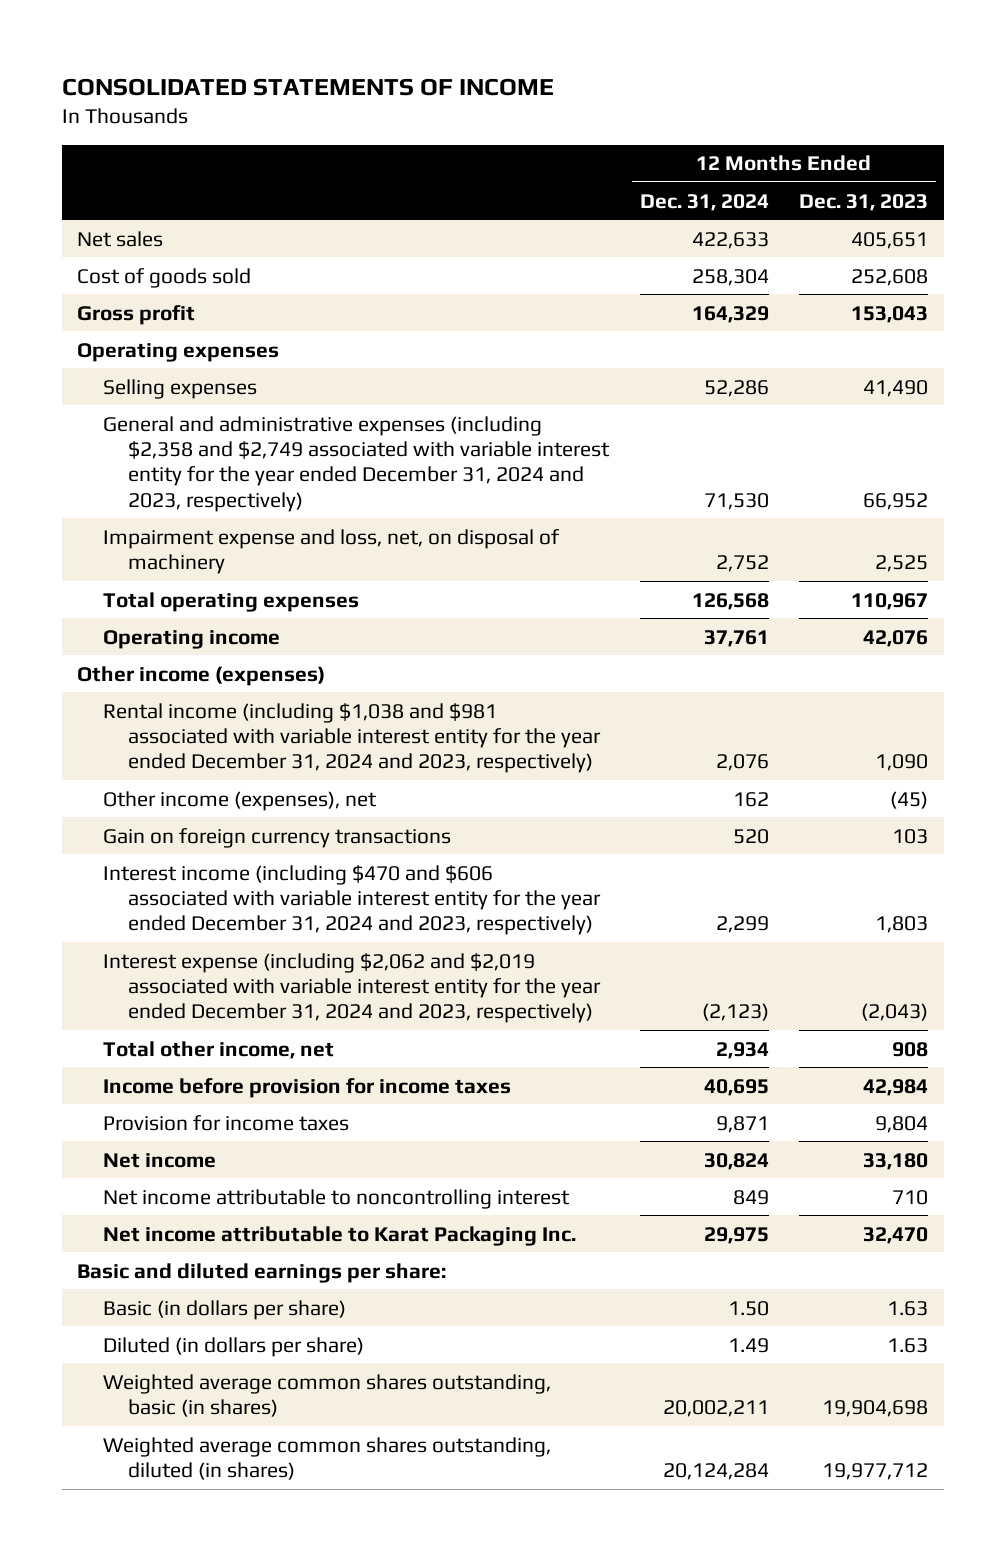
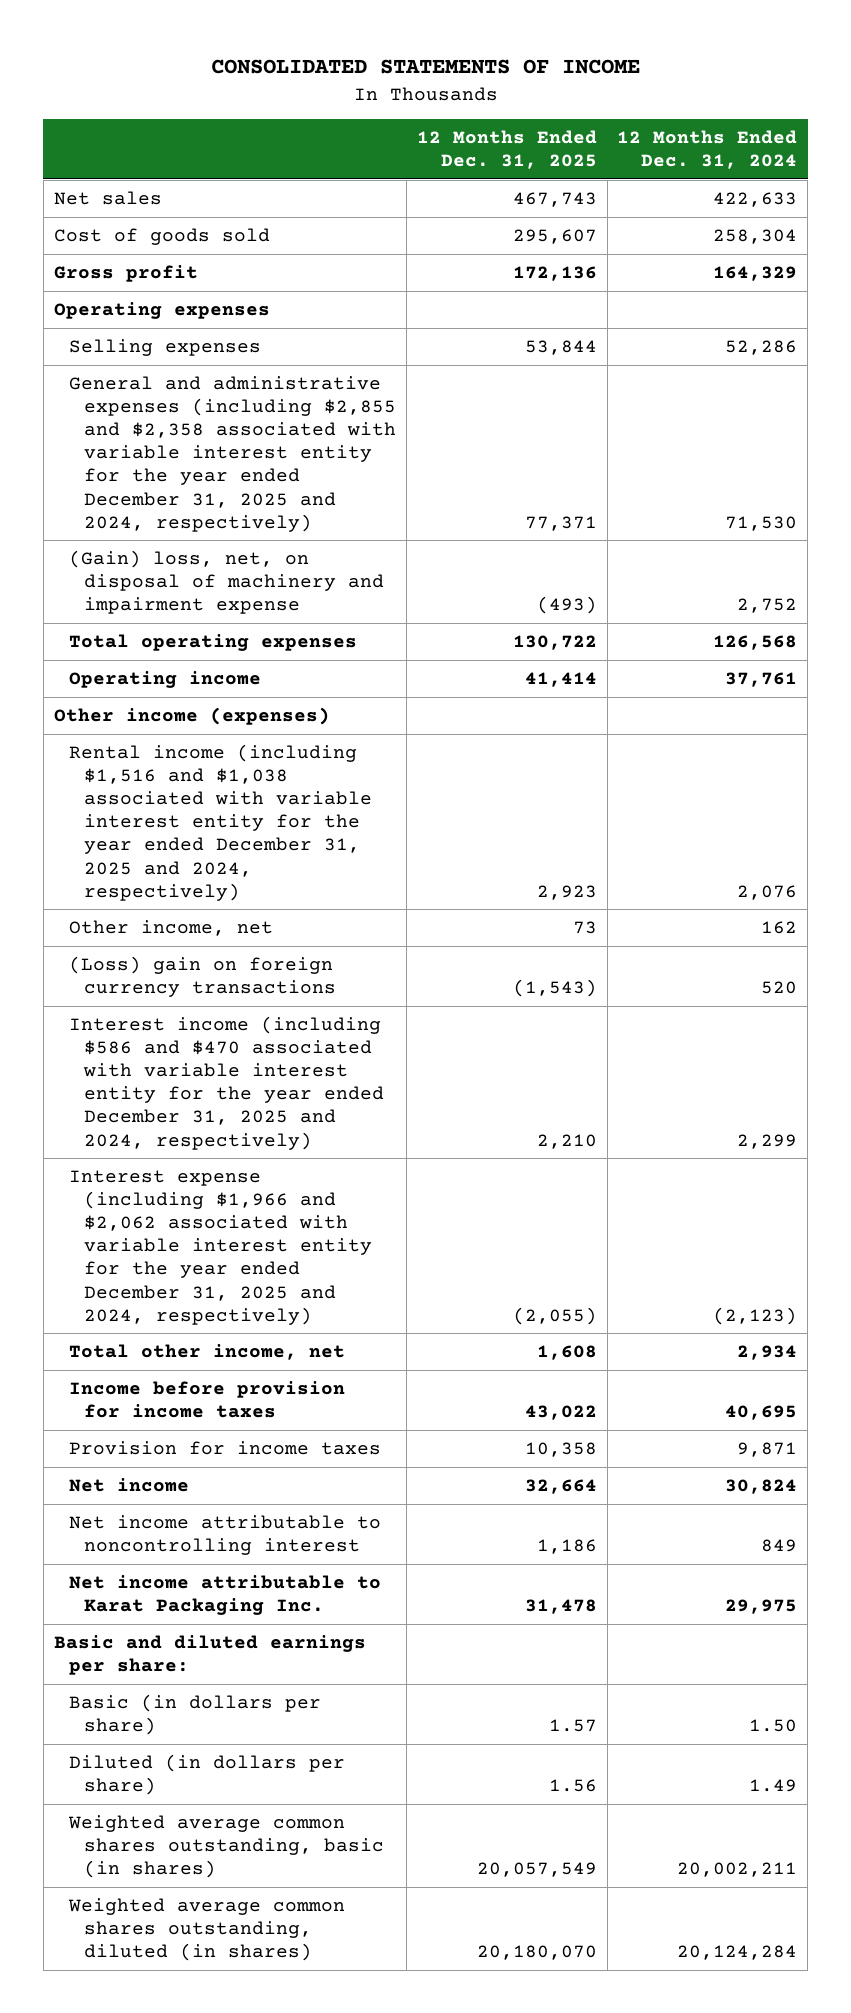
[799,193,929,211] Dec. 31, 2023 -> none
none -> [416,130,597,170] 12 Months Ended Dec. 31, 2025
[102,415,611,512] General and administrative expenses (including $2,358 and $2,749 associated with variable interest entity for the year ended December 31, 2024 and 2023, respectively) -> [68,375,397,532] General and administrative expenses (including $2,855 and $2,358 associated with variable interest entity for the year ended December 31, 2025 and 2024, respectively)
[102,528,560,574] Impairment expense and loss, net, on disposal of machinery -> [68,549,385,615] (Gain) loss, net, on disposal of machinery and impairment expense
[102,702,602,774] Rental income (including $1,038 and $981 associated with variable interest entity for the year ended December 31, 2024 and 2023, respectively) -> [68,743,373,901] Rental income (including $1,516 and $1,038 associated with variable interest entity for the year ended December 31, 2025 and 2024, respectively)
[102,790,377,811] Other income (expenses), net -> [68,919,273,936] Other income, net
[102,827,451,848] Gain on foreign currency transactions -> [68,955,337,998] (Loss) gain on foreign currency transactions
[102,864,602,936] Interest income (including $470 and $606 associated with variable interest entity for the year ended December 31, 2024 and 2023, respectively) -> [68,1015,385,1150] Interest income (including $586 and $470 associated with variable interest entity for the year ended December 31, 2025 and 2024, respectively)
[102,952,602,1024] Interest expense (including $2,062 and $2,019 associated with variable interest entity for the year ended December 31, 2024 and 2023, respectively) -> [68,1169,373,1325] Interest expense (including $1,966 and $2,062 associated with variable interest entity for the year ended December 31, 2025 and 2024, respectively)

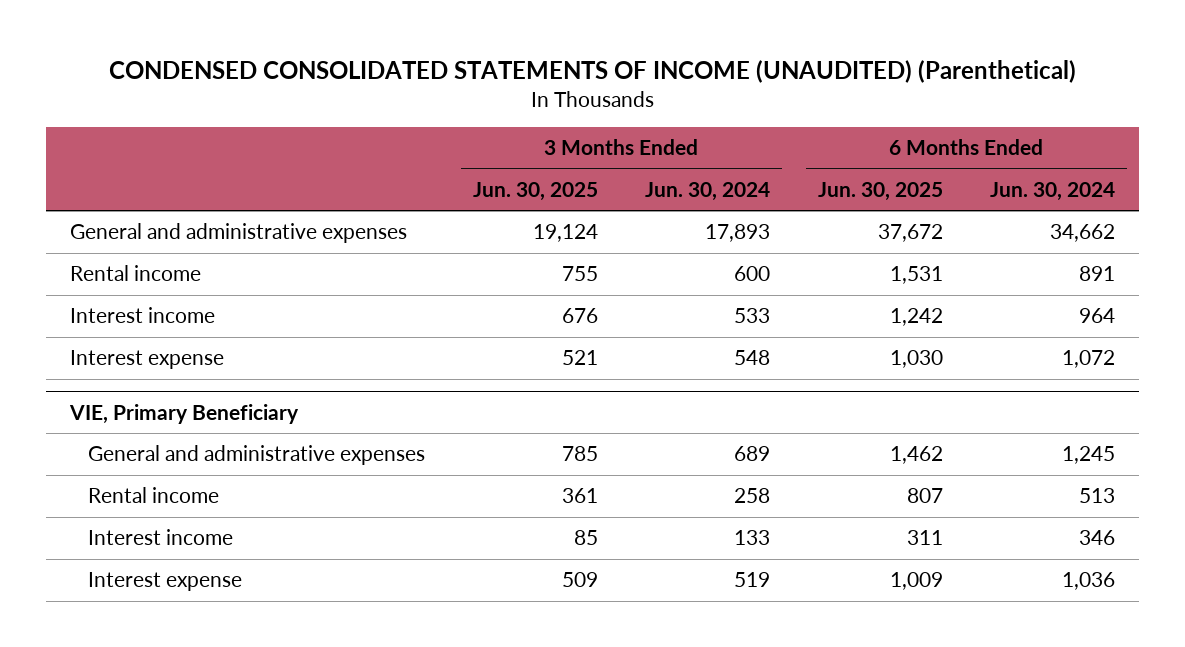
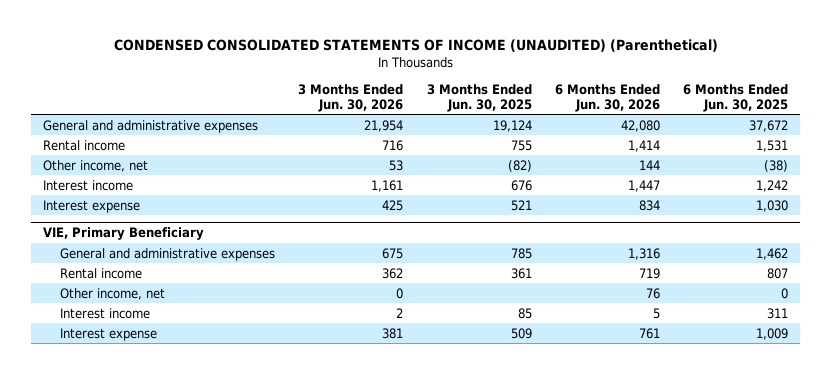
[645,181,771,201] Jun. 30, 2024 -> none
[990,181,1116,201] Jun. 30, 2024 -> none
none -> [298,84,404,112] 3 Months Ended Jun. 30, 2026
none -> [555,84,661,112] 6 Months Ended Jun. 30, 2026
none -> [42,159,148,172] Other income, net
none -> [60,287,166,300] Other income, net

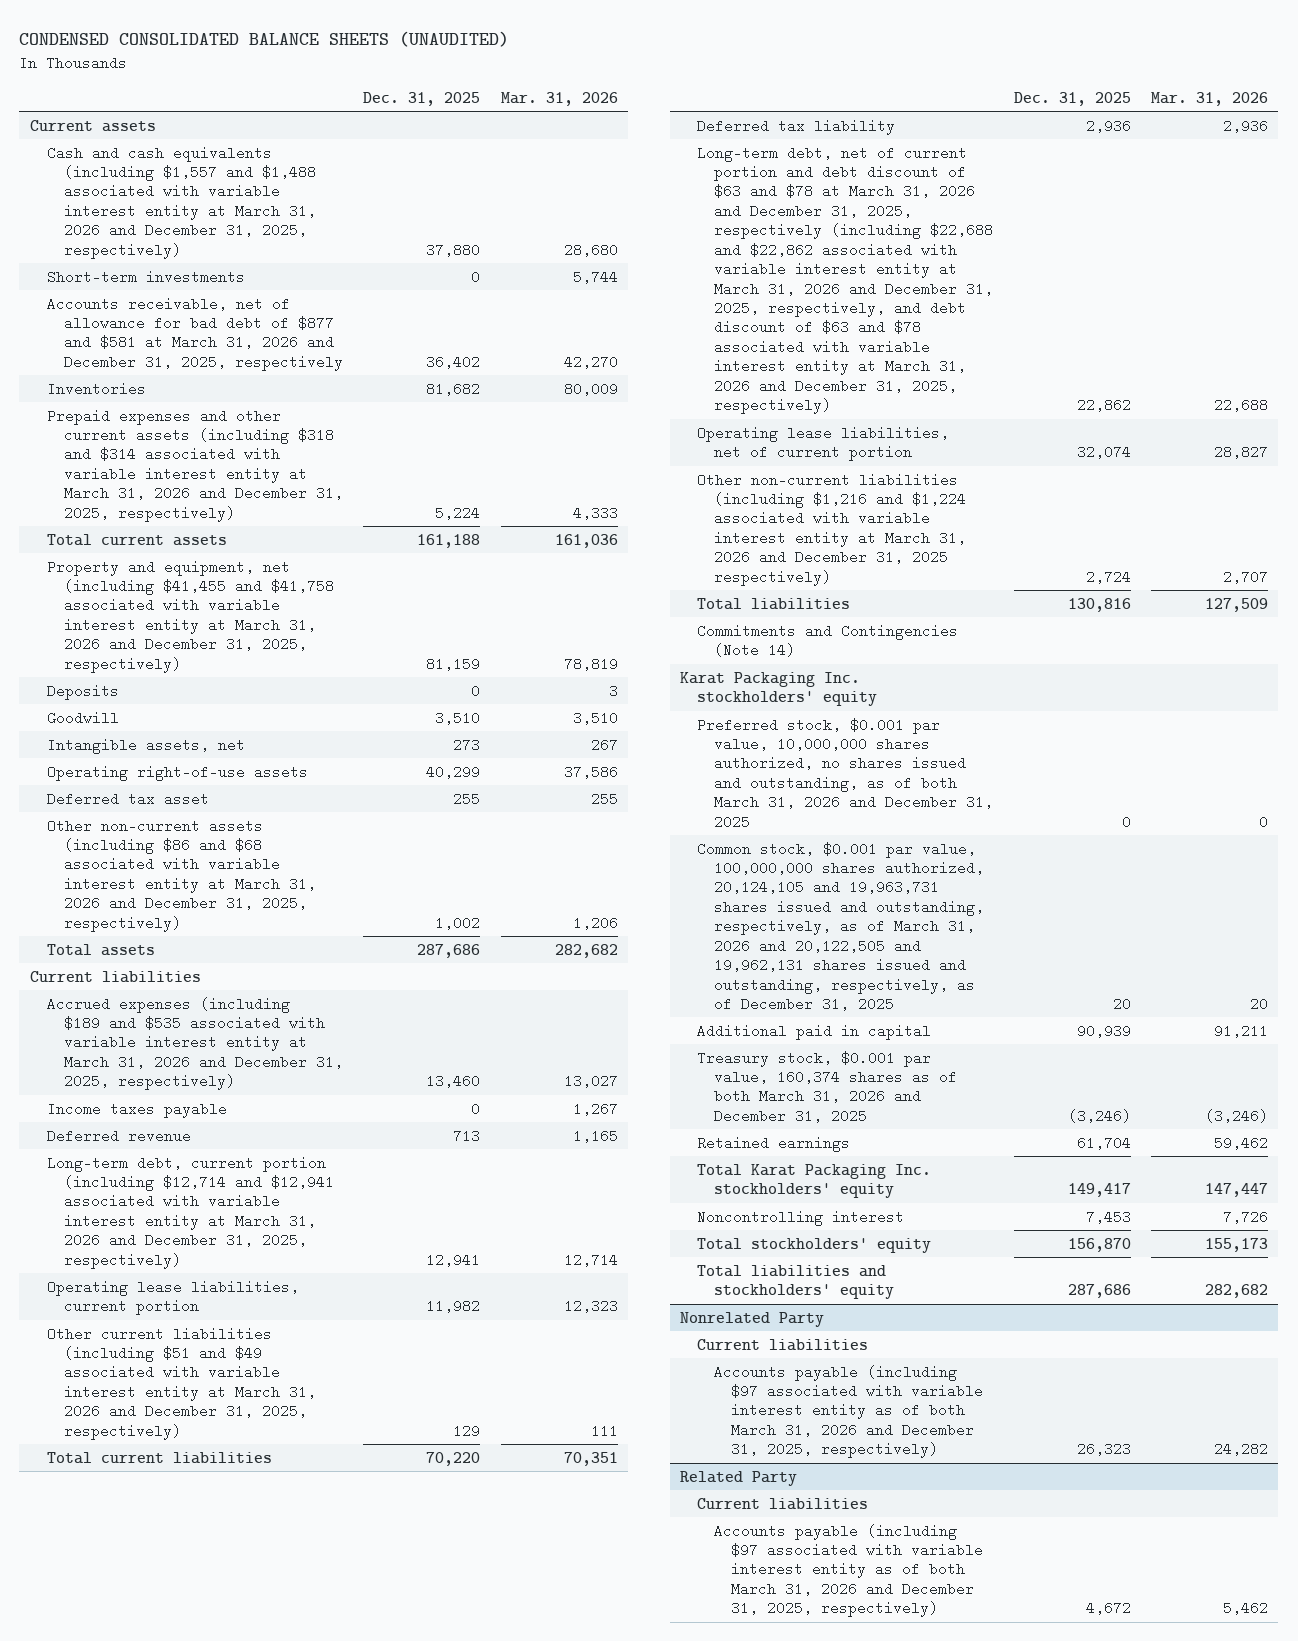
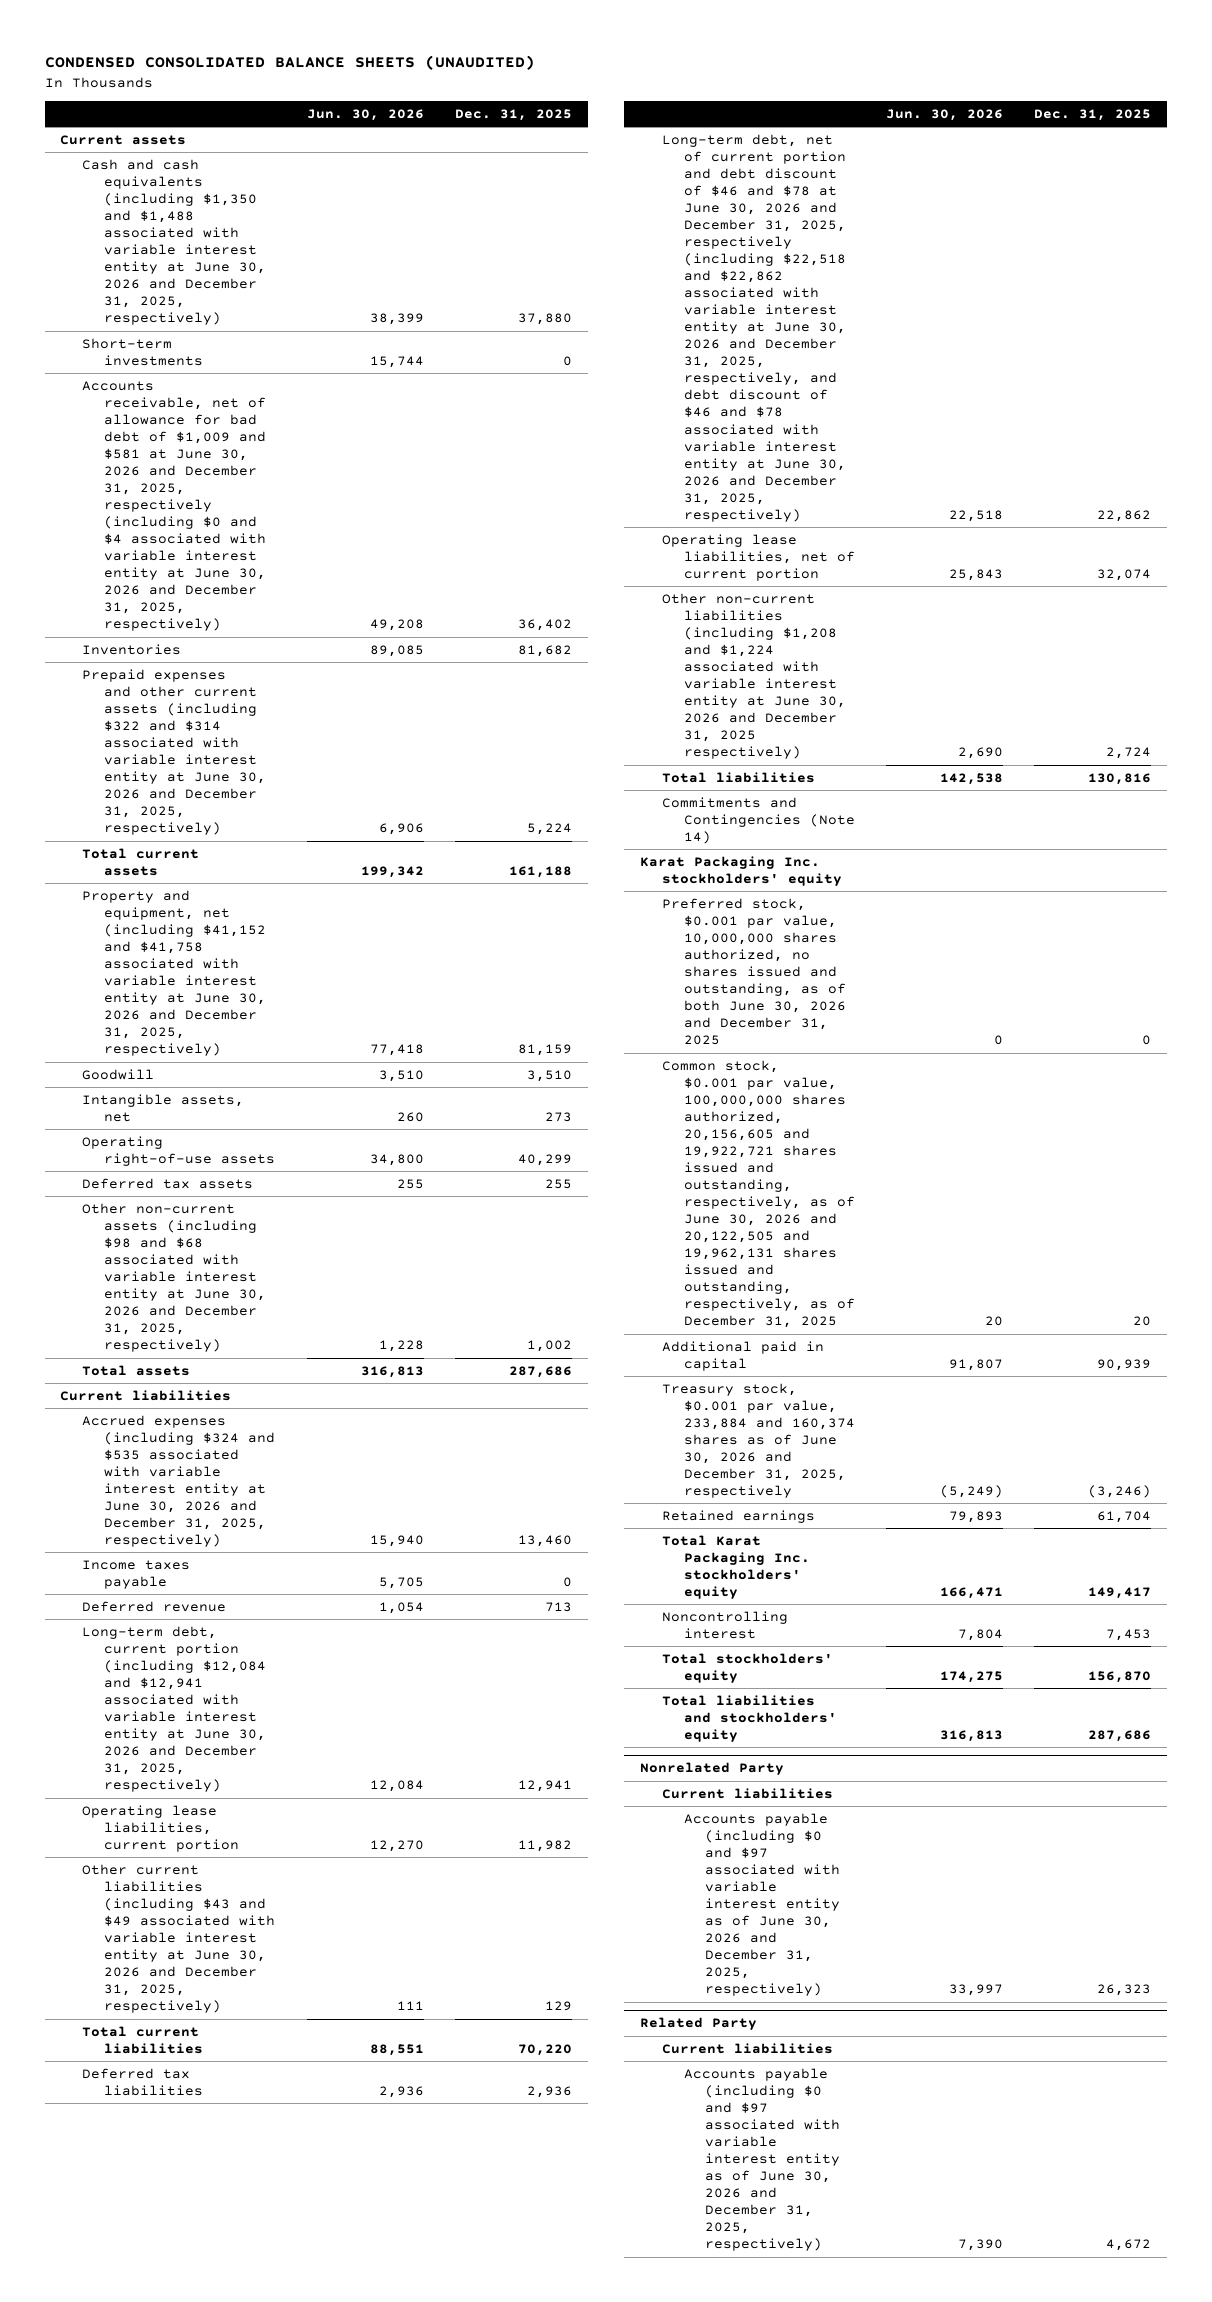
[500,91,618,106] Mar. 31, 2026 -> none
none -> [306,109,424,122] Jun. 30, 2026
[46,145,317,259] Cash and cash equivalents (including $1,557 and $1,488 associated with variable interest entity at March 31, 2026 and December 31, 2025, respectively) -> [82,158,267,326] Cash and cash equivalents (including $1,350 and $1,488 associated with variable interest entity at June 30, 2026 and December 31, 2025, respectively)
[46,296,344,371] Accounts receivable, net of allowance for bad debt of $877 and $581 at March 31, 2026 and December 31, 2025, respectively -> [82,380,267,632] Accounts receivable, net of allowance for bad debt of $1,009 and $581 at June 30, 2026 and December 31, 2025, respectively (including $0 and $4 associated with variable interest entity at June 30, 2026 and December 31, 2025, respectively)
[46,408,344,522] Prepaid expenses and other current assets (including $318 and $314 associated with variable interest entity at March 31, 2026 and December 31, 2025, respectively) -> [82,668,267,836] Prepaid expenses and other current assets (including $322 and $314 associated with variable interest entity at June 30, 2026 and December 31, 2025, respectively)
[46,683,119,700] Deposits -> none
[46,559,335,673] Property and equipment, net (including $41,455 and $41,758 associated with variable interest entity at March 31, 2026 and December 31, 2025, respectively) -> [82,889,267,1057] Property and equipment, net (including $41,152 and $41,758 associated with variable interest entity at June 30, 2026 and December 31, 2025, respectively)
[46,791,209,806] Deferred tax asset -> [82,1177,254,1189] Deferred tax assets
[46,818,317,932] Other non-current assets (including $86 and $68 associated with variable interest entity at March 31, 2026 and December 31, 2025, respectively) -> [82,1202,267,1353] Other non-current assets (including $98 and $68 associated with variable interest entity at June 30, 2026 and December 31, 2025, respectively)
[46,996,344,1091] Accrued expenses (including $189 and $535 associated with variable interest entity at March 31, 2026 and December 31, 2025, respectively) -> [82,1414,276,1548] Accrued expenses (including $324 and $535 associated with variable interest entity at June 30, 2026 and December 31, 2025, respectively)
[46,1155,335,1269] Long-term debt, current portion (including $12,714 and $12,941 associated with variable interest entity at March 31, 2026 and December 31, 2025, respectively) -> [82,1625,267,1793] Long-term debt, current portion (including $12,084 and $12,941 associated with variable interest entity at June 30, 2026 and December 31, 2025, respectively)
[46,1326,317,1440] Other current liabilities (including $51 and $49 associated with variable interest entity at March 31, 2026 and December 31, 2025, respectively) -> [82,1863,276,2014] Other current liabilities (including $43 and $49 associated with variable interest entity at June 30, 2026 and December 31, 2025, respectively)
[696,118,895,135] Deferred tax liability -> [82,2067,204,2096] Deferred tax liabilities
[696,145,994,415] Long-term debt, net of current portion and debt discount of $63 and $78 at March 31, 2026 and December 31, 2025, respectively (including $22,688 and $22,862 associated with variable interest entity at March 31, 2026 and December 31, 2025, respectively, and debt discount of $63 and $78 associated with variable interest entity at March 31, 2026 and December 31, 2025, respectively) -> [661,133,846,522] Long-term debt, net of current portion and debt discount of $46 and $78 at June 30, 2026 and December 31, 2025, respectively (including $22,518 and $22,862 associated with variable interest entity at June 30, 2026 and December 31, 2025, respectively, and debt discount of $46 and $78 associated with variable interest entity at June 30, 2026 and December 31, 2025, respectively)
[696,472,967,586] Other non-current liabilities (including $1,216 and $1,224 associated with variable interest entity at March 31, 2026 and December 31, 2025 respectively) -> [661,592,846,760] Other non-current liabilities (including $1,208 and $1,224 associated with variable interest entity at June 30, 2026 and December 31, 2025 respectively)
[696,717,994,829] Preferred stock, $0.001 par value, 10,000,000 shares authorized, no shares issued and outstanding, as of both March 31, 2026 and December 31, 2025 -> [661,897,846,1046] Preferred stock, $0.001 par value, 10,000,000 shares authorized, no shares issued and outstanding, as of both June 30, 2026 and December 31, 2025
[696,841,985,1011] Common stock, $0.001 par value, 100,000,000 shares authorized, 20,124,105 and 19,963,731 shares issued and outstanding, respectively, as of March 31, 2026 and 20,122,505 and 19,962,131 shares issued and outstanding, respectively, as of December 31, 2025 -> [661,1059,855,1329] Common stock, $0.001 par value, 100,000,000 shares authorized, 20,156,605 and 19,922,721 shares issued and outstanding, respectively, as of June 30, 2026 and 20,122,505 and 19,962,131 shares issued and outstanding, respectively, as of December 31, 2025
[696,1050,958,1123] Treasury stock, $0.001 par value, 160,374 shares as of both March 31, 2026 and December 31, 2025 -> [661,1382,855,1499] Treasury stock, $0.001 par value, 233,884 and 160,374 shares as of June 30, 2026 and December 31, 2025, respectively
[714,1364,984,1459] Accounts payable (including $97 associated with variable interest entity as of both March 31, 2026 and December 31, 2025, respectively) -> [683,1812,841,1997] Accounts payable (including $0 and $97 associated with variable interest entity as of June 30, 2026 and December 31, 2025, respectively)
[714,1523,984,1618] Accounts payable (including $97 associated with variable interest entity as of both March 31, 2026 and December 31, 2025, respectively) -> [683,2067,841,2252] Accounts payable (including $0 and $97 associated with variable interest entity as of June 30, 2026 and December 31, 2025, respectively)

